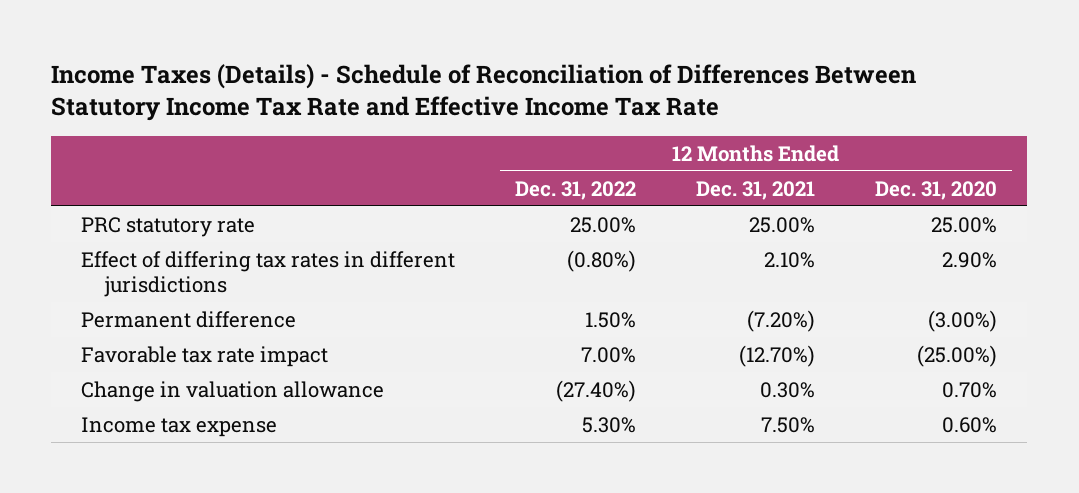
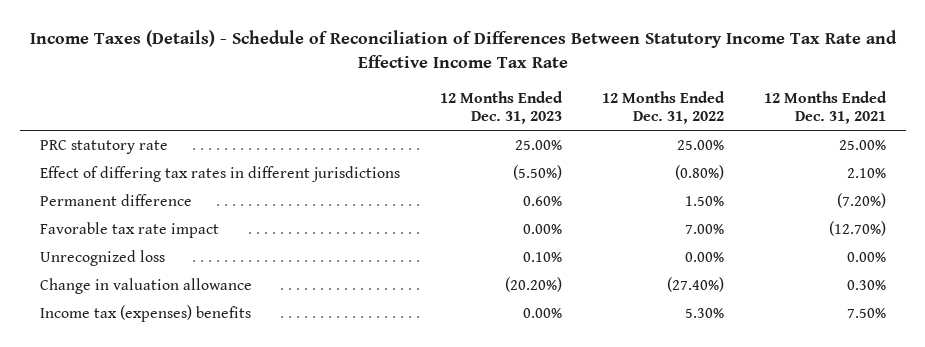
[875,180,998,200] Dec. 31, 2020 -> none
none -> [439,91,563,125] 12 Months Ended Dec. 31, 2023
none -> [39,249,165,266] Unrecognized loss
[81,416,278,437] Income tax expense -> [39,304,251,322] Income tax (expenses) benefits

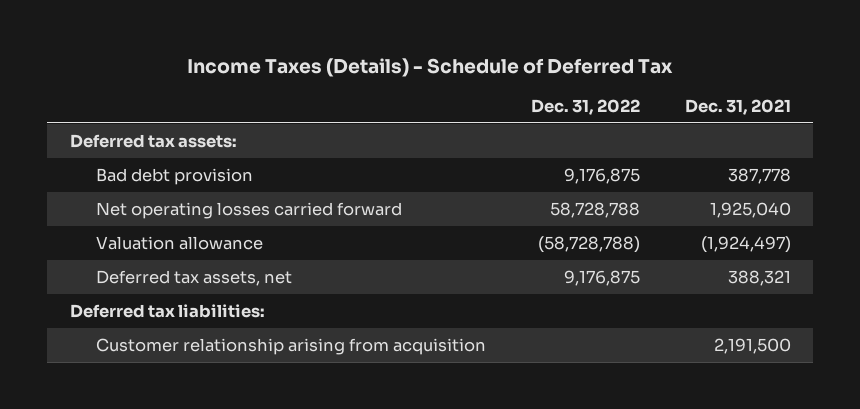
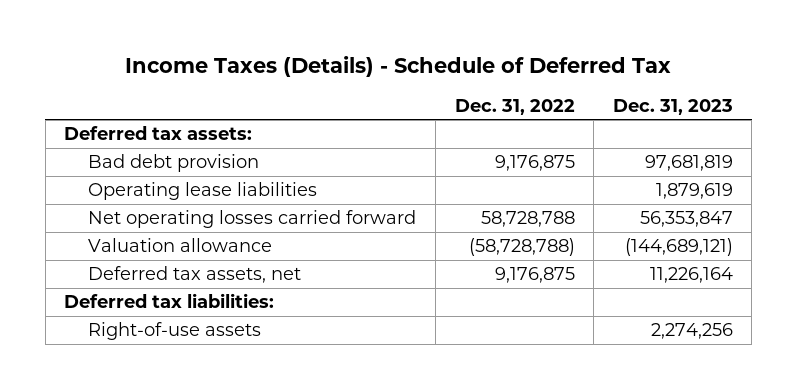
[684,98,791,115] Dec. 31, 2021 -> none
none -> [612,98,733,115] Dec. 31, 2023
none -> [88,182,318,201] Operating lease liabilities
[95,337,486,355] Customer relationship arising from acquisition -> [88,322,262,341] Right-of-use assets

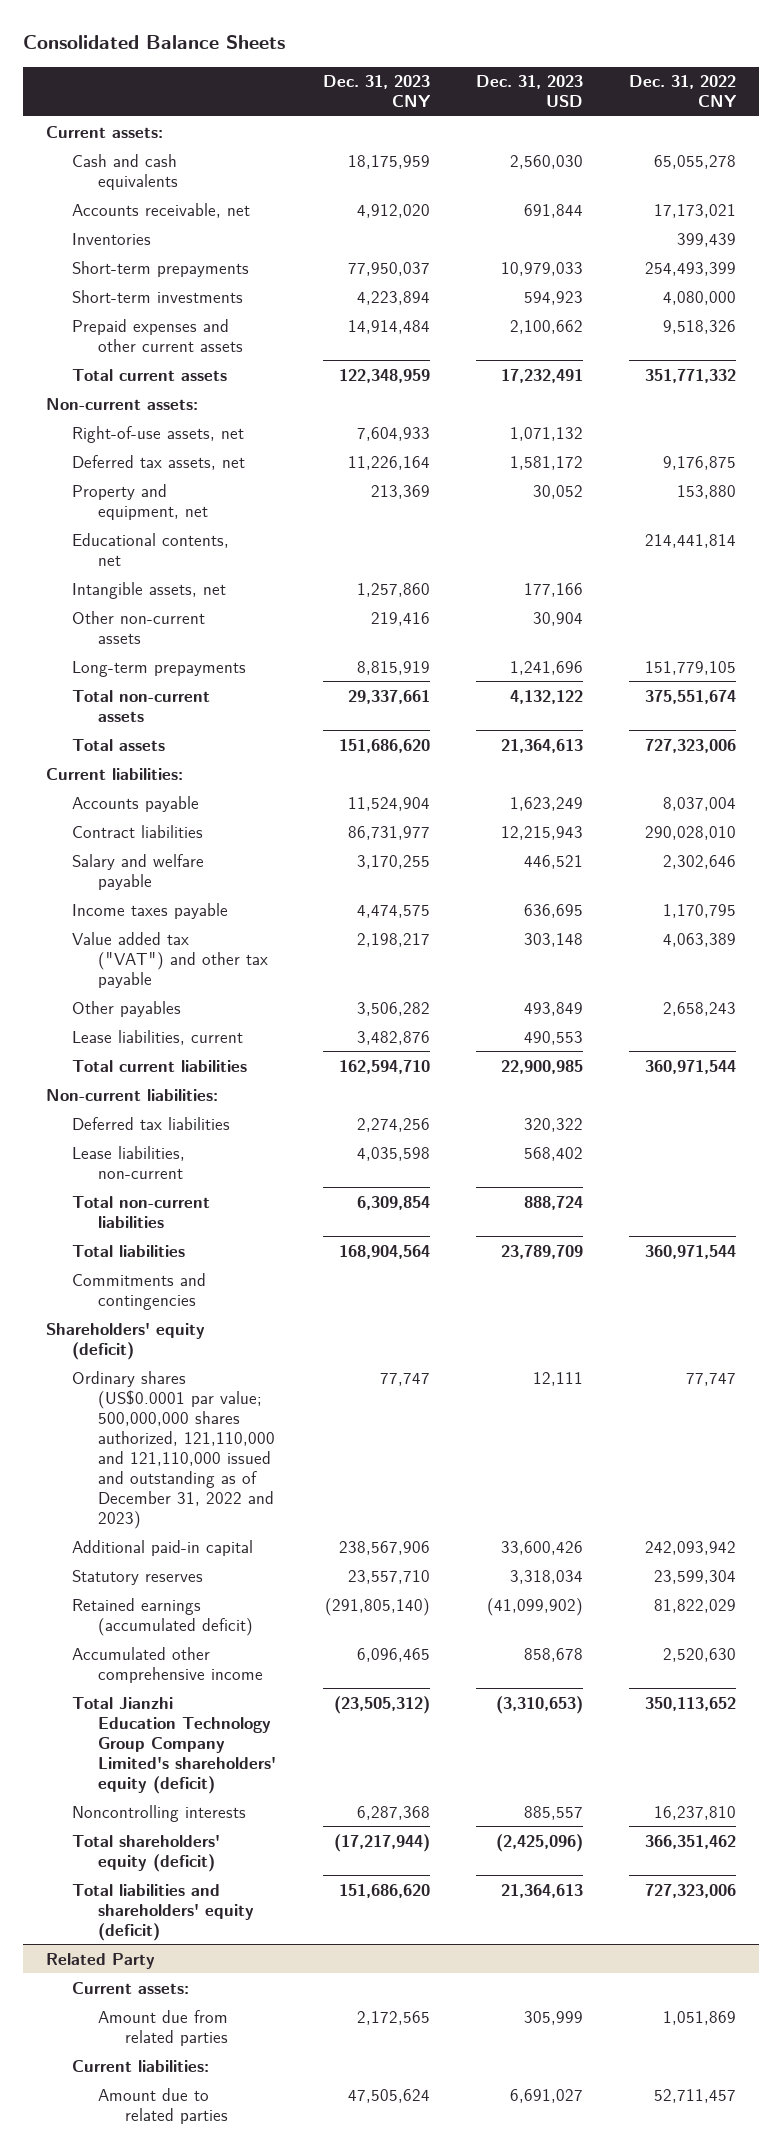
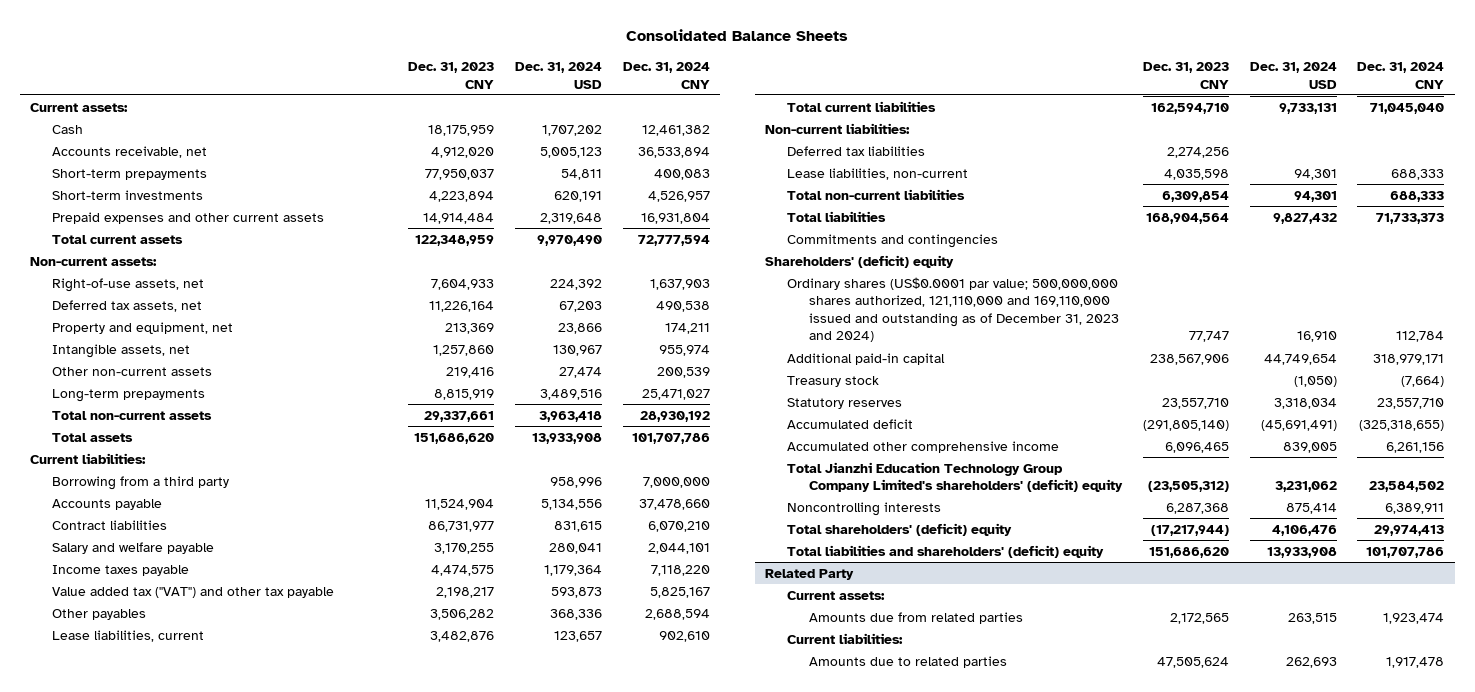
[475,75,583,108] Dec. 31, 2023 USD -> none
[629,75,738,108] Dec. 31, 2022 CNY -> none
none -> [514,61,602,89] Dec. 31, 2024 USD
none -> [622,61,710,89] Dec. 31, 2024 CNY
[72,153,179,190] Cash and cash equivalents -> [52,124,84,134] Cash
[72,232,152,245] Inventories -> none
[72,532,230,566] Educational contents, net -> none
none -> [52,475,230,490] Borrowing from a third party
[45,1322,205,1360] Shareholders' equity (deficit) -> [765,254,955,268] Shareholders' (deficit) equity
[72,1370,276,1529] Ordinary shares (US$0.0001 par value; 500,000,000 shares authorized, 121,110,000 and 121,110,000 issued and outstanding as of December 31, 2022 and 2023) -> [787,276,1120,343] Ordinary shares (US$0.0001 par value; 500,000,000 shares authorized, 121,110,000 and 169,110,000 issued and outstanding as of December 31, 2023 and 2024)
none -> [787,375,880,387] Treasury stock
[72,1597,254,1636] Retained earnings (accumulated deficit) -> [787,418,914,429] Accumulated deficit
[72,1696,277,1794] Total Jianzhi Education Technology Group Company Limited's shareholders' equity (deficit) -> [787,461,1124,493] Total Jianzhi Education Technology Group Company Limited's shareholders' (deficit) equity
[72,1834,221,1872] Total shareholders' equity (deficit) -> [787,522,1013,536] Total shareholders' (deficit) equity
[72,1883,255,1941] Total liabilities and shareholders' equity (deficit) -> [787,544,1105,558] Total liabilities and shareholders' (deficit) equity
[98,2009,229,2046] Amount due from related parties -> [809,611,1024,624] Amounts due from related parties
[98,2087,228,2124] Amount due to related parties -> [809,655,1008,668] Amounts due to related parties

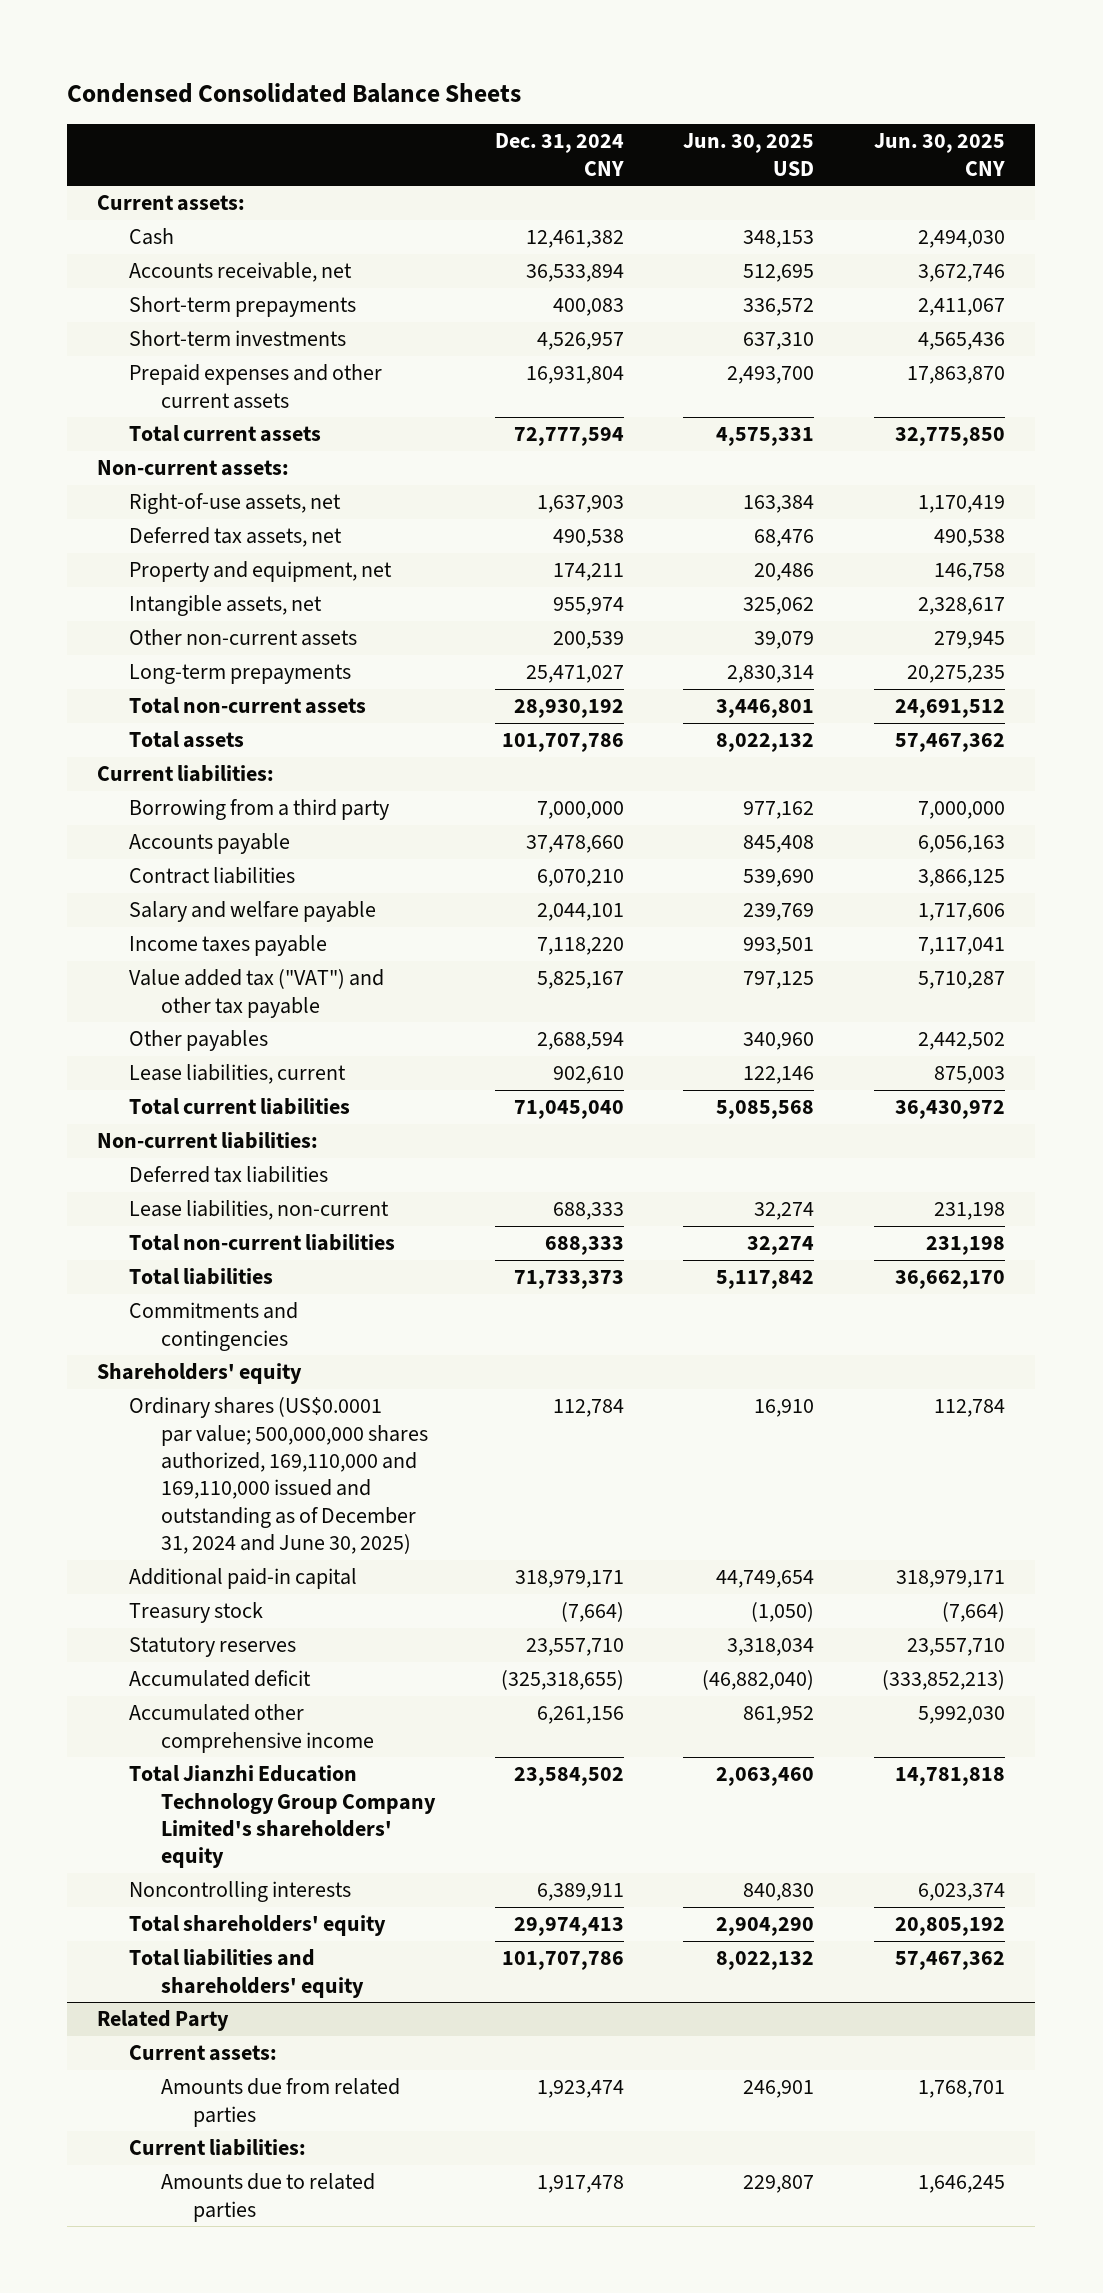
[626,29,849,42] Consolidated Balance Sheets -> [67,82,522,103] Condensed Consolidated Balance Sheets
[408,61,495,89] Dec. 31, 2023 CNY -> none
[514,61,602,89] Dec. 31, 2024 USD -> none
none -> [683,133,815,176] Jun. 30, 2025 USD
none -> [874,133,1006,176] Jun. 30, 2025 CNY
[765,254,955,268] Shareholders' (deficit) equity -> [97,1363,303,1385] Shareholders' equity
[787,276,1120,343] Ordinary shares (US$0.0001 par value; 500,000,000 shares authorized, 121,110,000 and 169,110,000 issued and outstanding as of December 31, 2023 and 2024) -> [129,1397,428,1555] Ordinary shares (US$0.0001 par value; 500,000,000 shares authorized, 169,110,000 and 169,110,000 issued and outstanding as of December 31, 2024 and June 30, 2025)
[787,461,1124,493] Total Jianzhi Education Technology Group Company Limited's shareholders' (deficit) equity -> [129,1765,436,1869] Total Jianzhi Education Technology Group Company Limited's shareholders' equity
[787,522,1013,536] Total shareholders' (deficit) equity -> [129,1915,387,1937] Total shareholders' equity
[787,544,1105,558] Total liabilities and shareholders' (deficit) equity -> [129,1949,364,1998] Total liabilities and shareholders' equity

